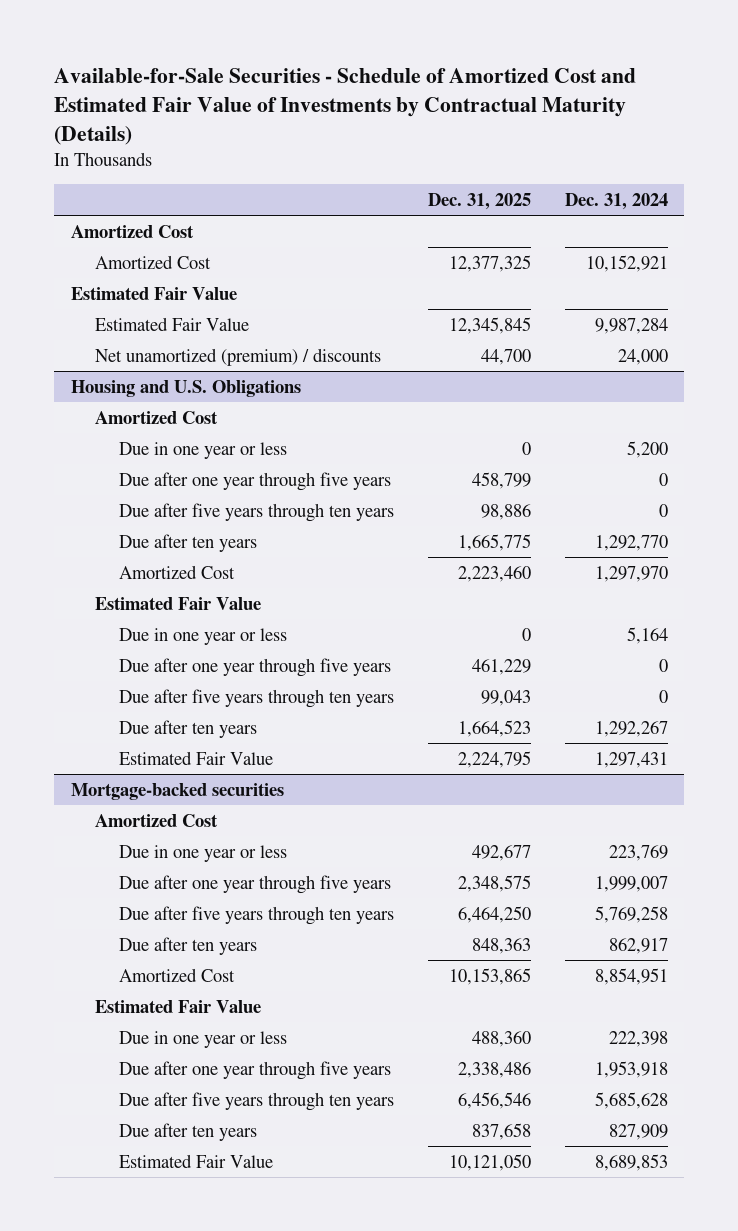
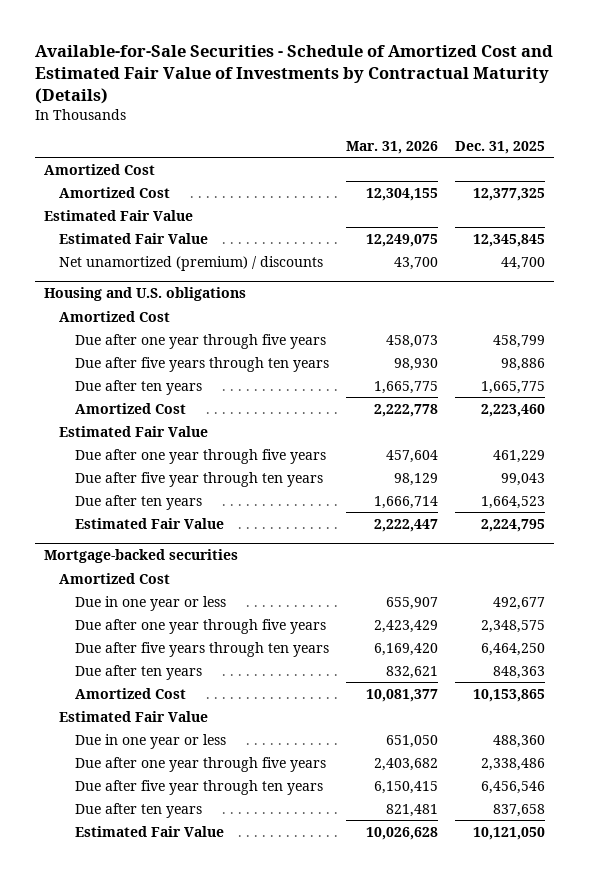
[564,193,668,211] Dec. 31, 2024 -> none
none -> [346,140,439,154] Mar. 31, 2026
[70,379,301,397] Housing and U.S. Obligations -> [43,287,246,302] Housing and U.S. obligations
[119,441,288,459] Due in one year or less -> none
[119,627,288,645] Due in one year or less -> none
[119,688,395,708] Due after five years through ten years -> [75,471,324,487] Due after five year through ten years
[119,1091,395,1111] Due after five years through ten years -> [75,779,324,795] Due after five year through ten years

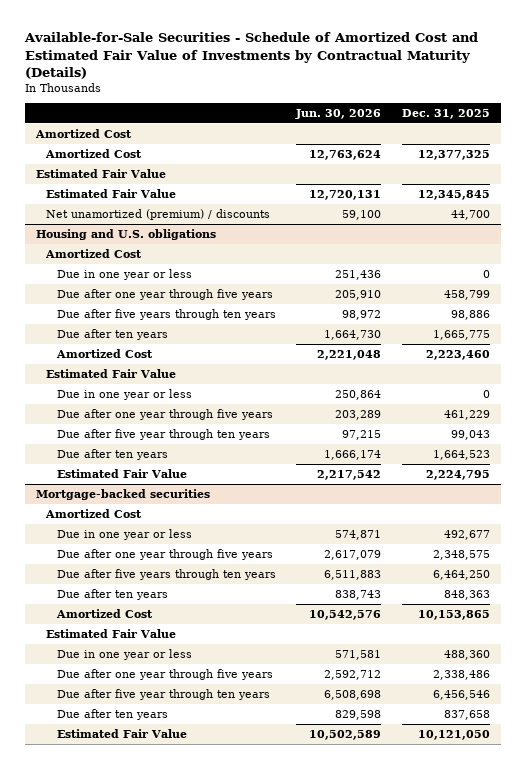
[346,140,439,154] Mar. 31, 2026 -> none
none -> [295,108,382,119] Jun. 30, 2026
none -> [56,269,192,281] Due in one year or less
none -> [56,389,192,401] Due in one year or less

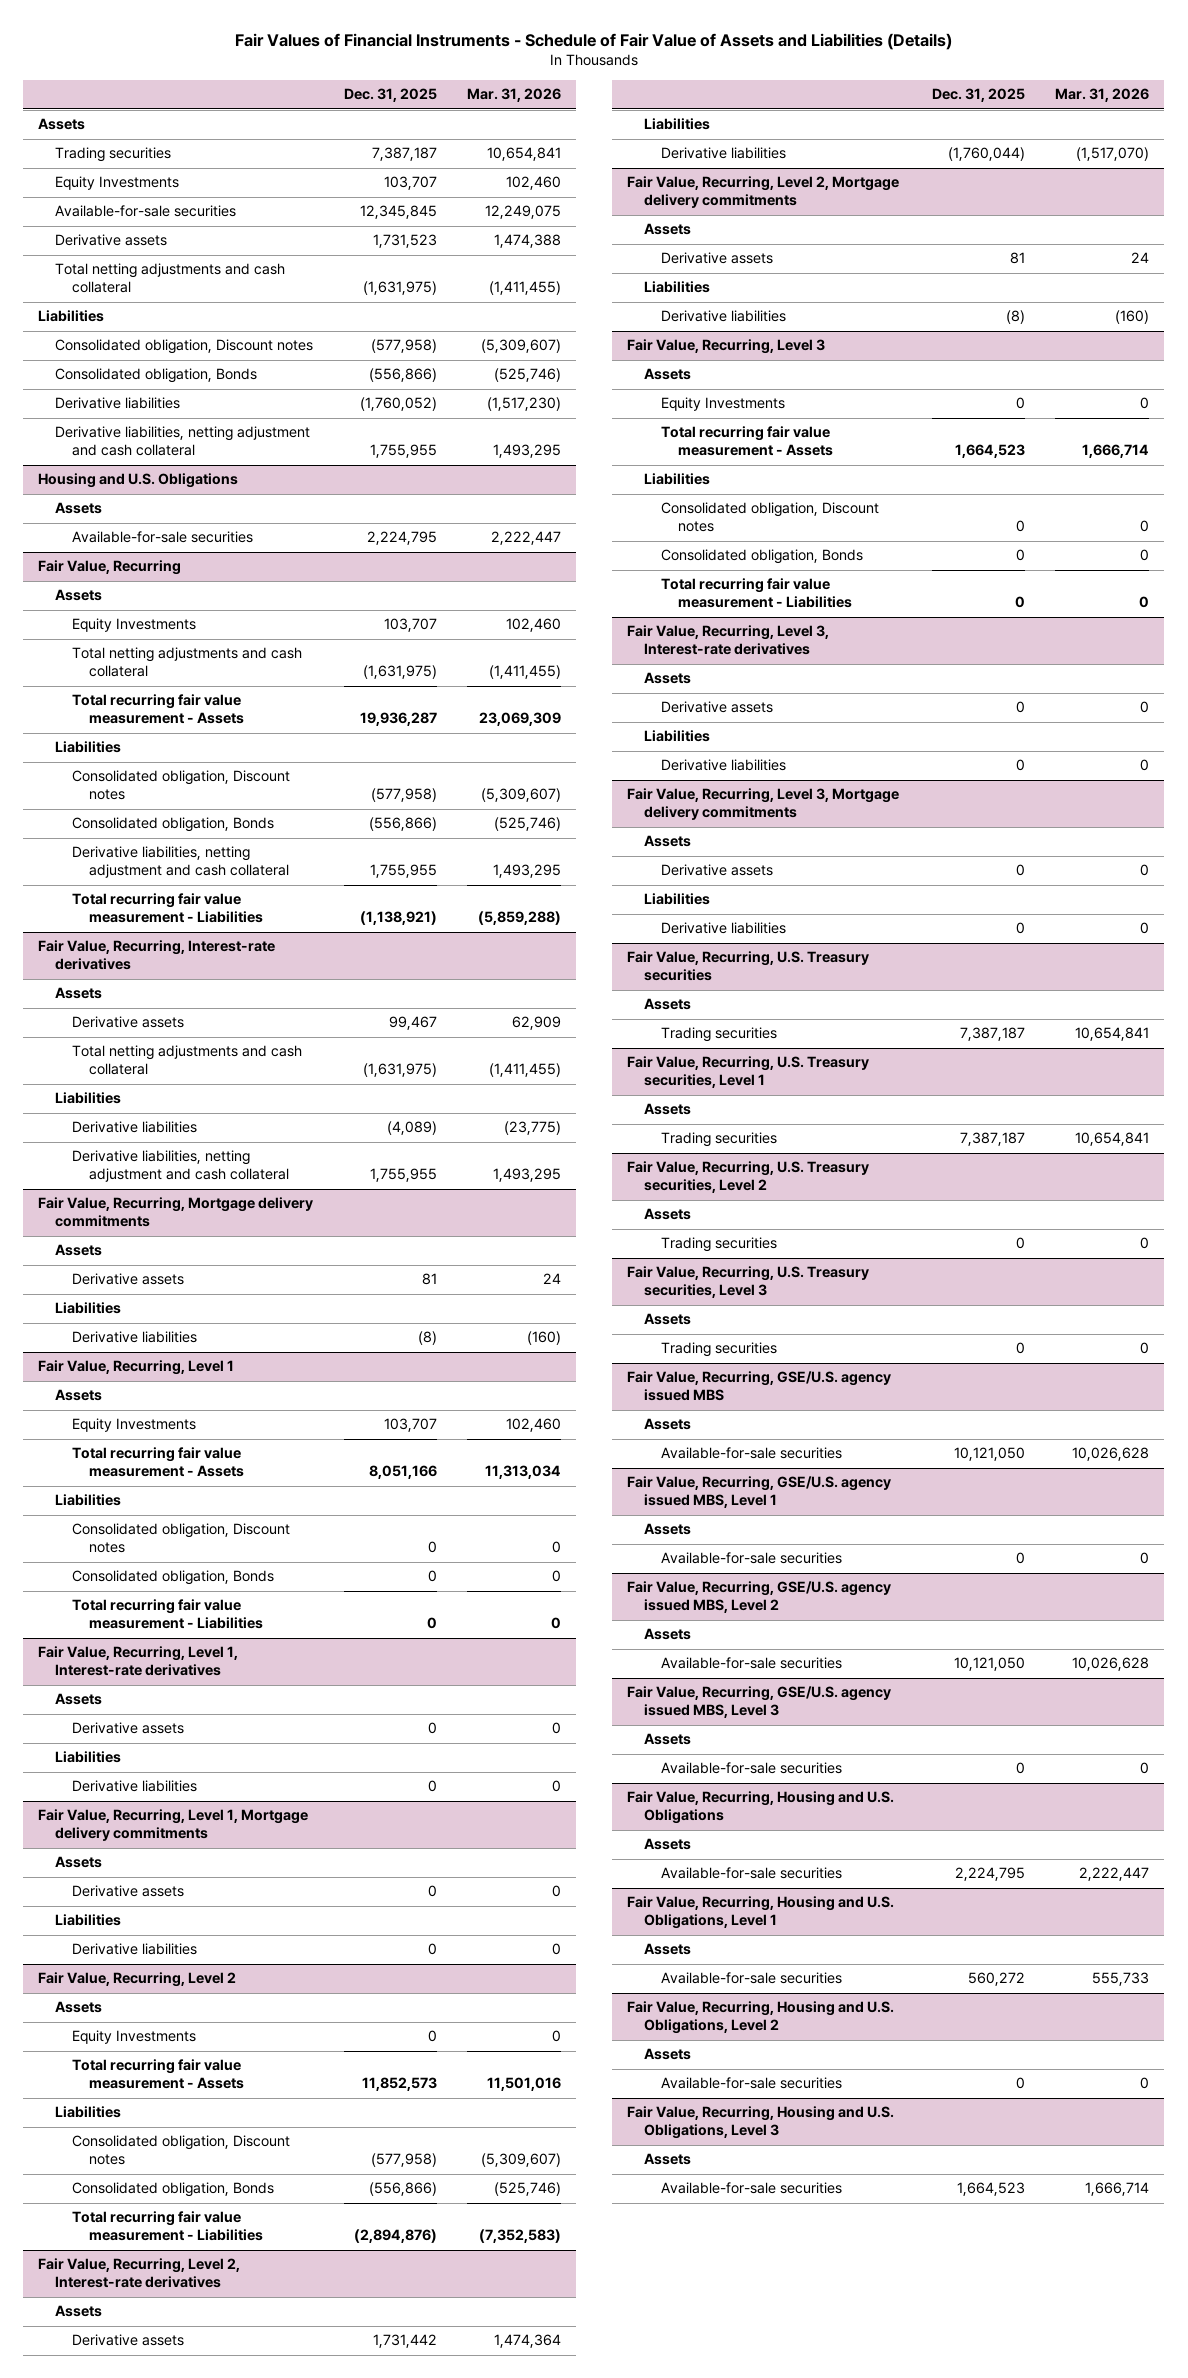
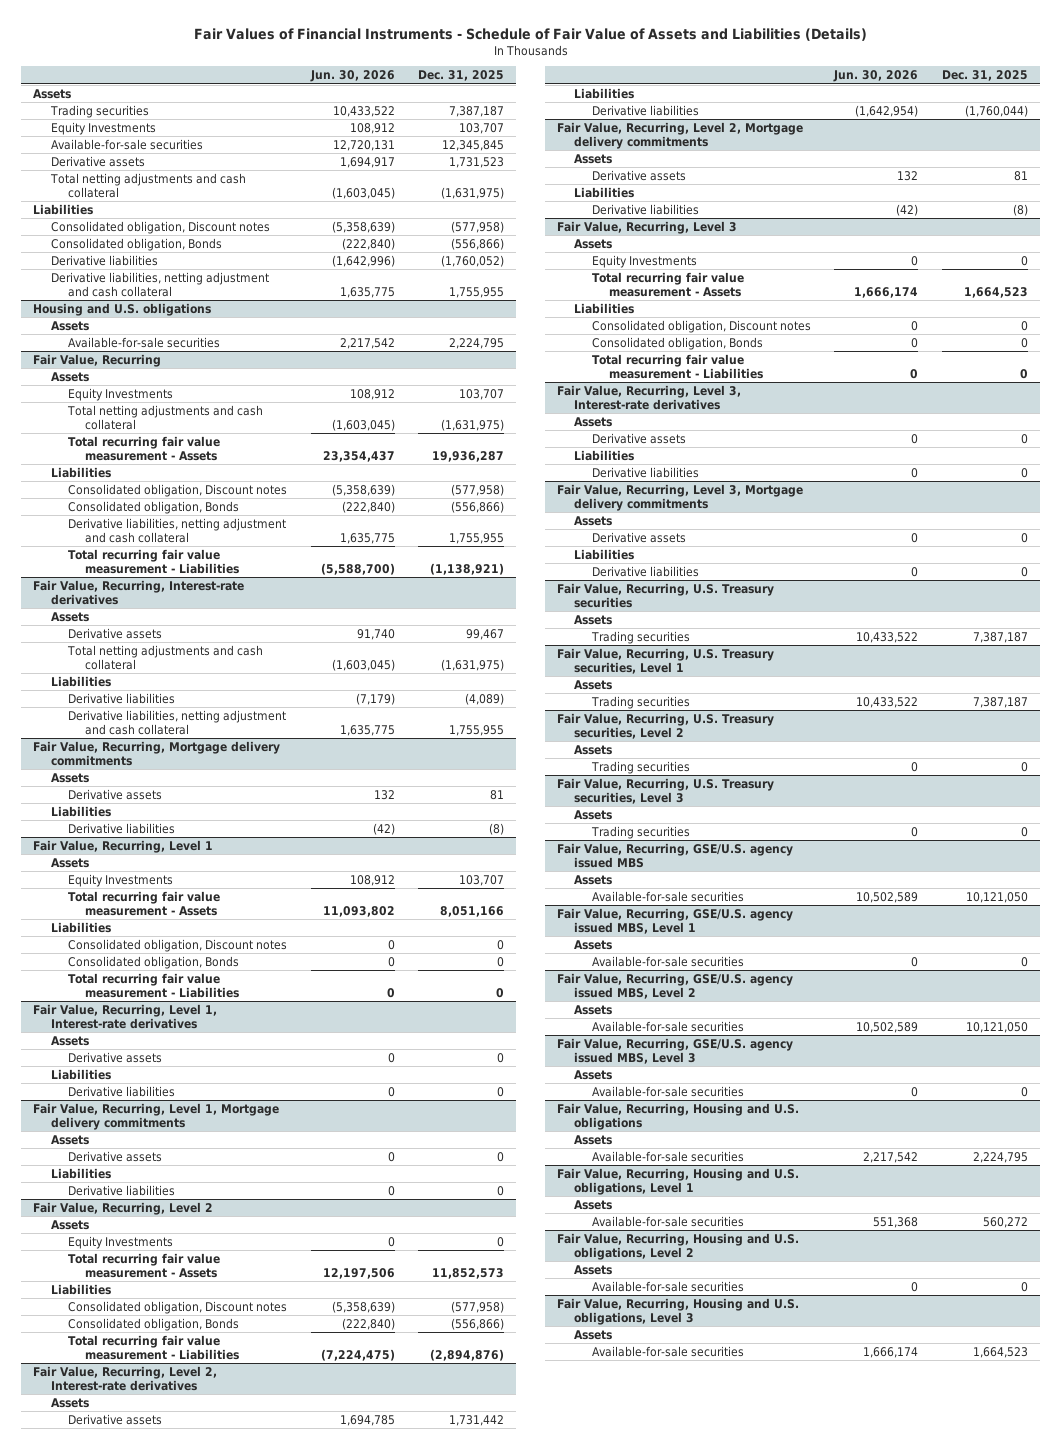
[466,88,561,103] Mar. 31, 2026 -> none
none -> [309,70,395,83] Jun. 30, 2026
[38,473,239,489] Housing and U.S. Obligations -> [33,302,212,316] Housing and U.S. obligations
[627,1791,895,1825] Fair Value, Recurring, Housing and U.S. Obligations -> [556,1102,799,1131] Fair Value, Recurring, Housing and U.S. obligations
[627,1896,895,1930] Fair Value, Recurring, Housing and U.S. Obligations, Level 1 -> [556,1167,799,1196] Fair Value, Recurring, Housing and U.S. obligations, Level 1
[627,2001,895,2035] Fair Value, Recurring, Housing and U.S. Obligations, Level 2 -> [556,1232,799,1261] Fair Value, Recurring, Housing and U.S. obligations, Level 2
[627,2106,895,2140] Fair Value, Recurring, Housing and U.S. Obligations, Level 3 -> [556,1297,799,1326] Fair Value, Recurring, Housing and U.S. obligations, Level 3

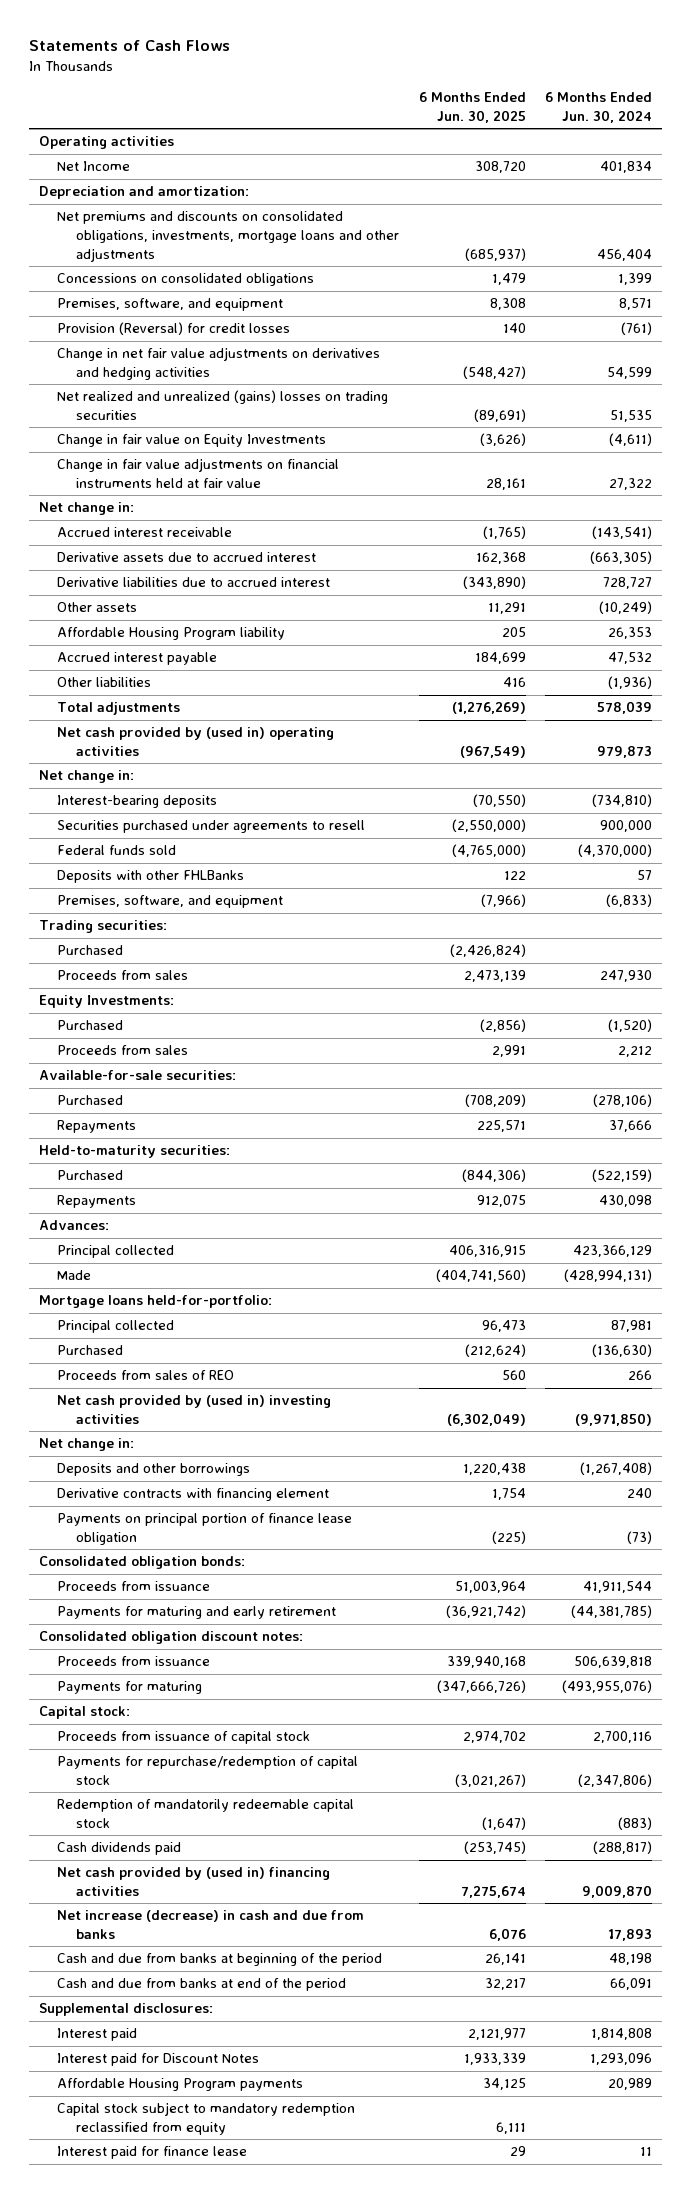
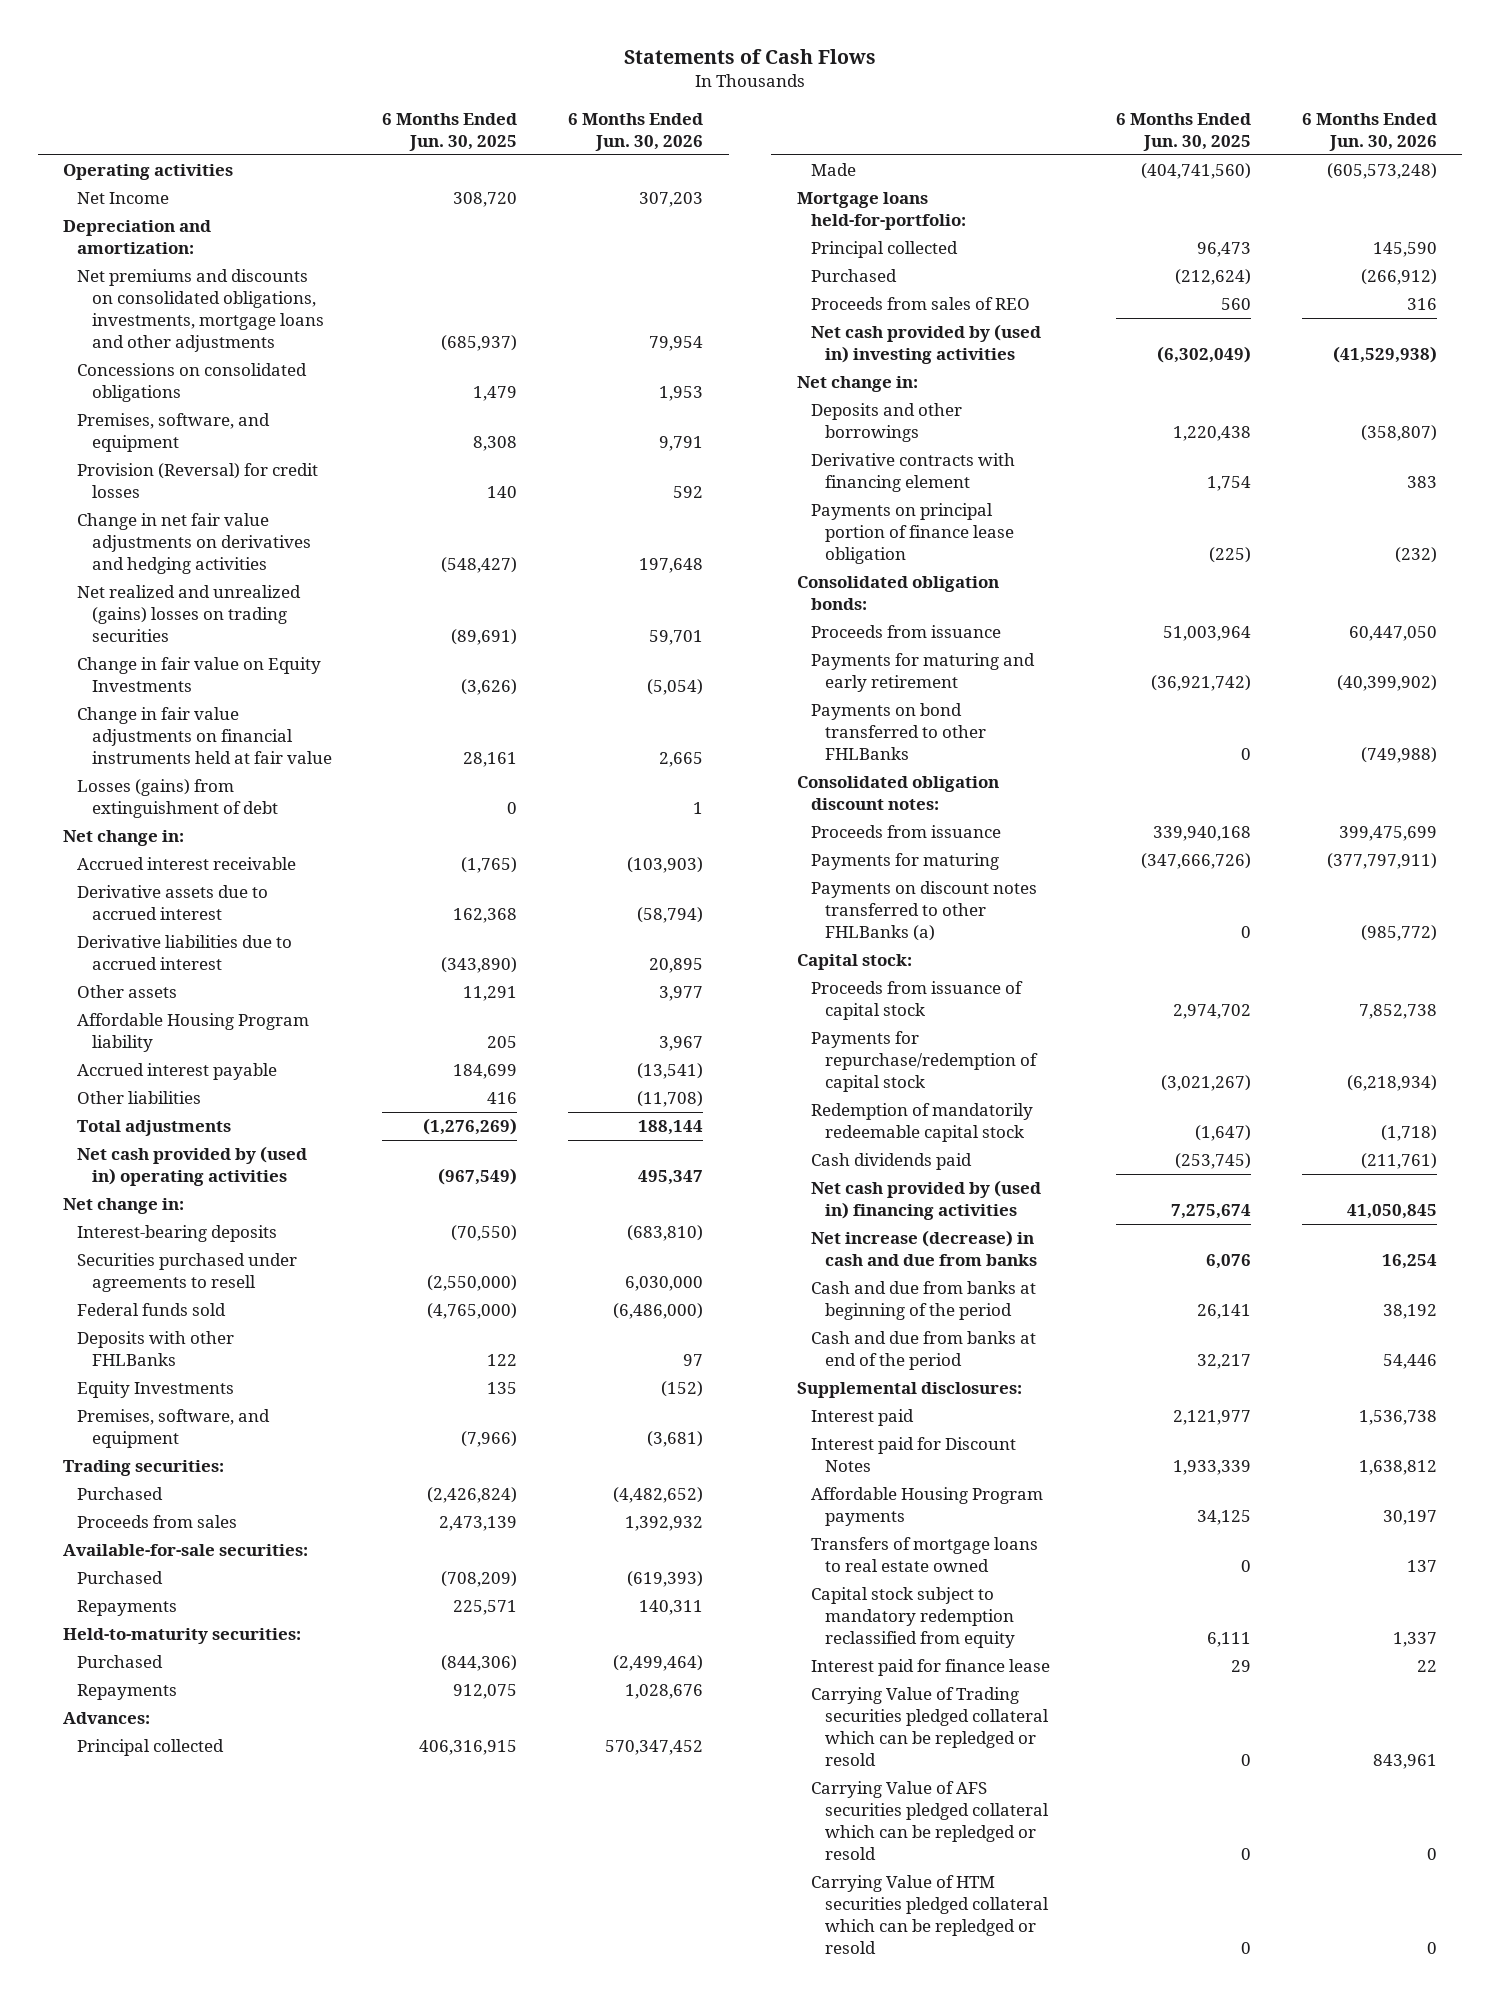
[545,92,653,123] 6 Months Ended Jun. 30, 2024 -> none
none -> [568,112,704,151] 6 Months Ended Jun. 30, 2026
none -> [77,779,278,819] Losses (gains) from extinguishment of debt
none -> [77,1381,235,1399] Equity Investments
[38,995,174,1009] Equity Investments: -> none
[57,1020,124,1031] Purchased -> none
[57,1045,189,1056] Proceeds from sales -> none
none -> [811,703,987,761] Payments on bond transferred to other FHLBanks
none -> [811,881,1038,942] Payments on discount notes transferred to other FHLBanks (a)
none -> [811,1537,1039,1573] Transfers of mortgage loans to real estate owned
none -> [811,1687,1050,1767] Carrying Value of Trading securities pledged collateral which can be repledged or resold
none -> [811,1781,1050,1861] Carrying Value of AFS securities pledged collateral which can be repledged or resold
none -> [811,1875,1050,1955] Carrying Value of HTM securities pledged collateral which can be repledged or resold

